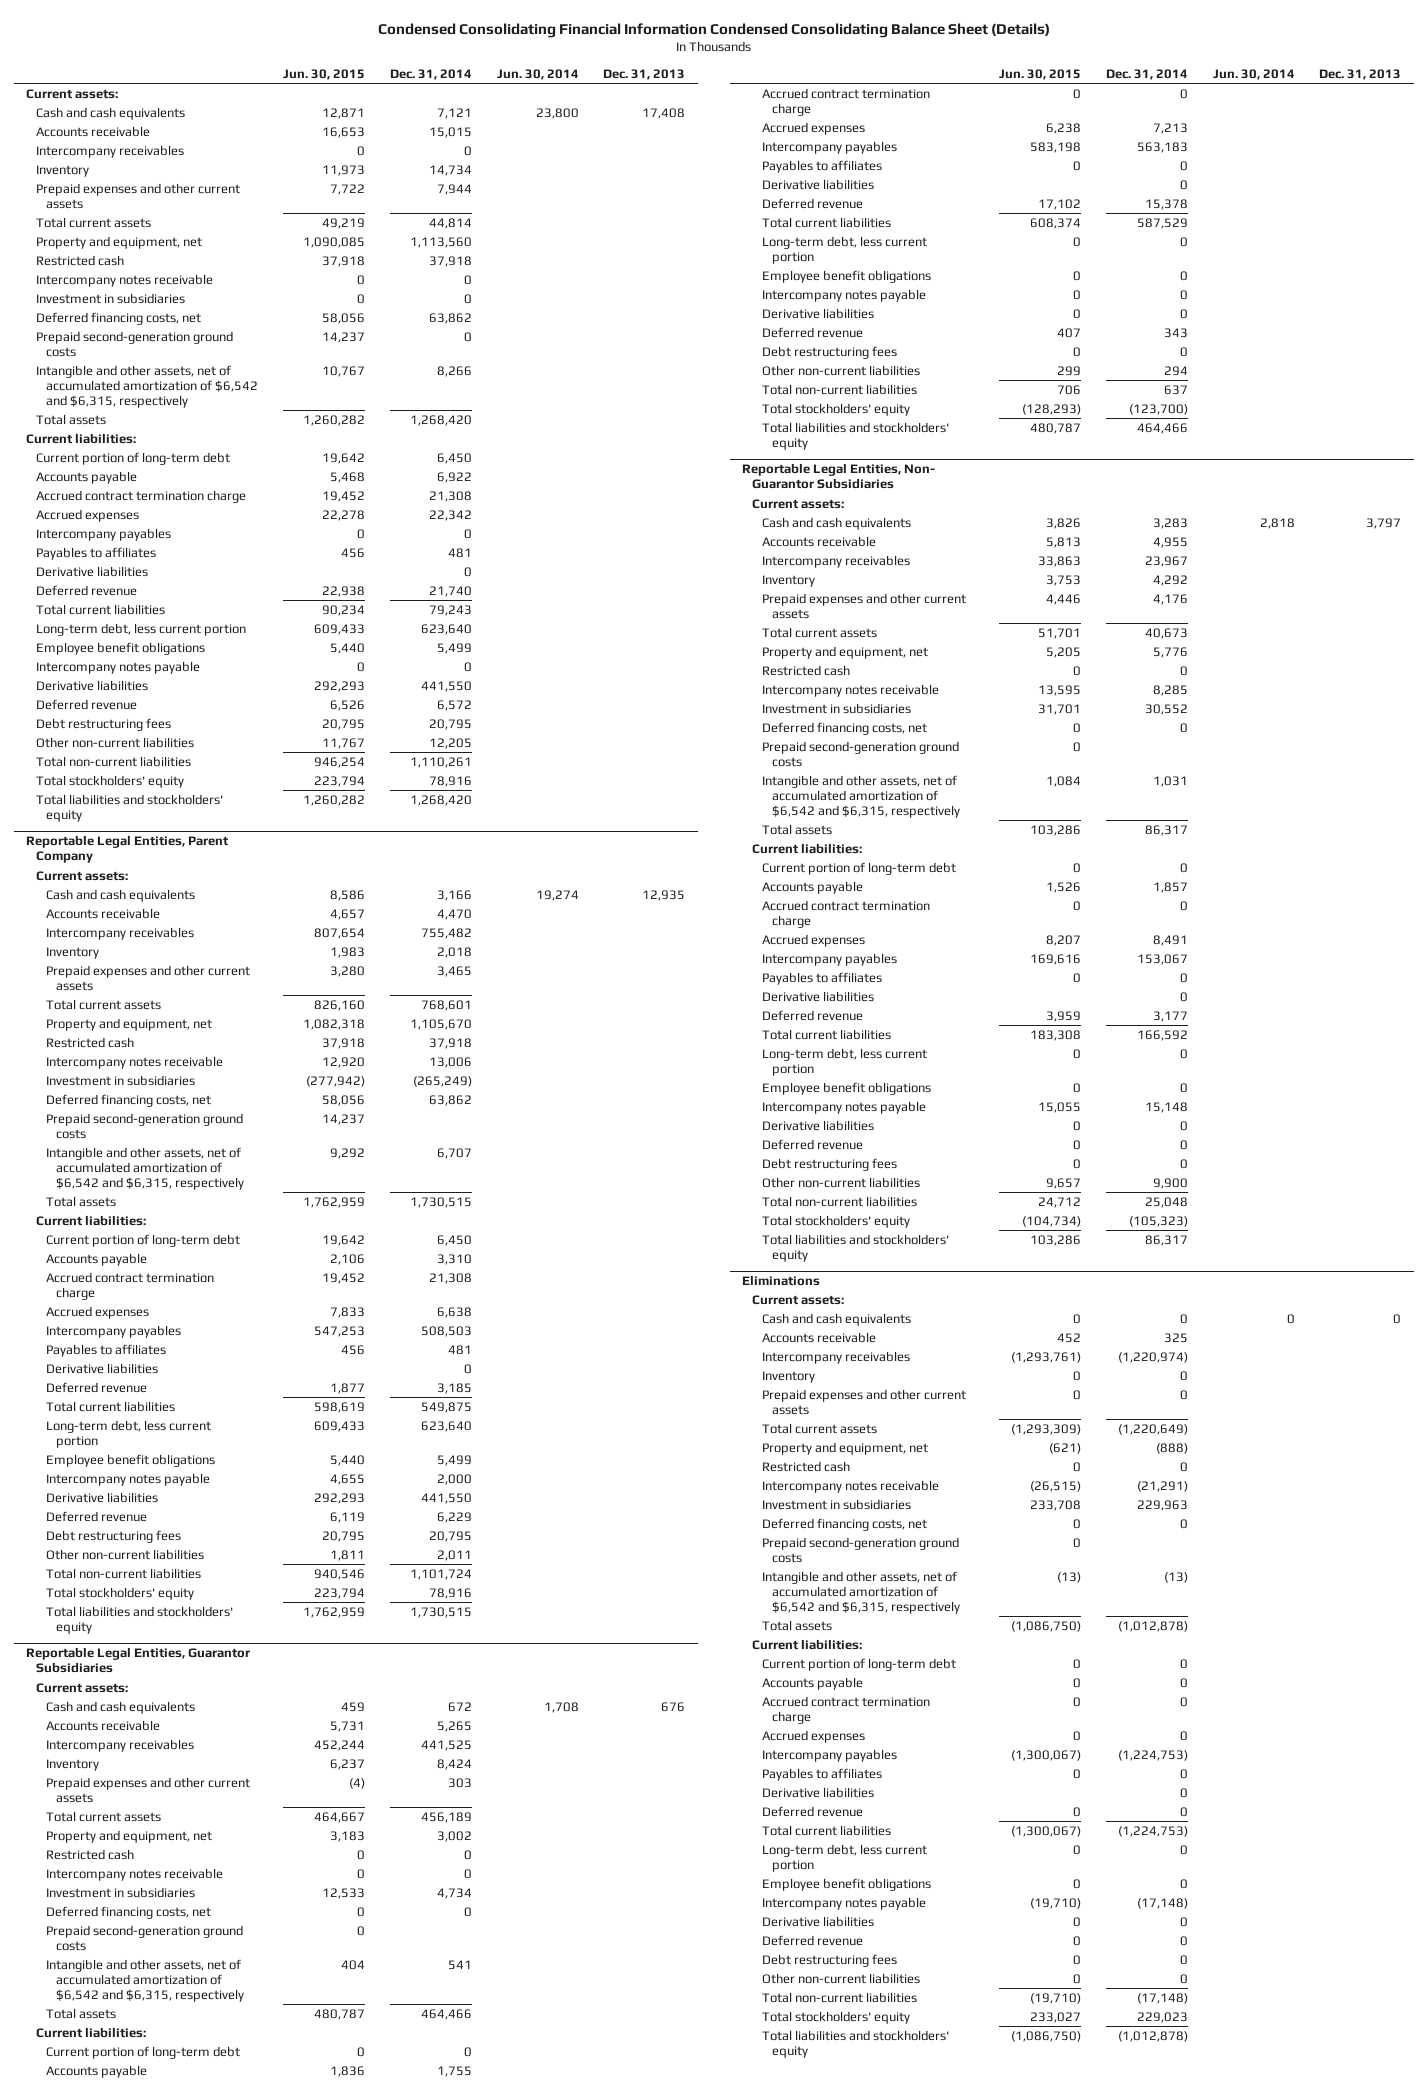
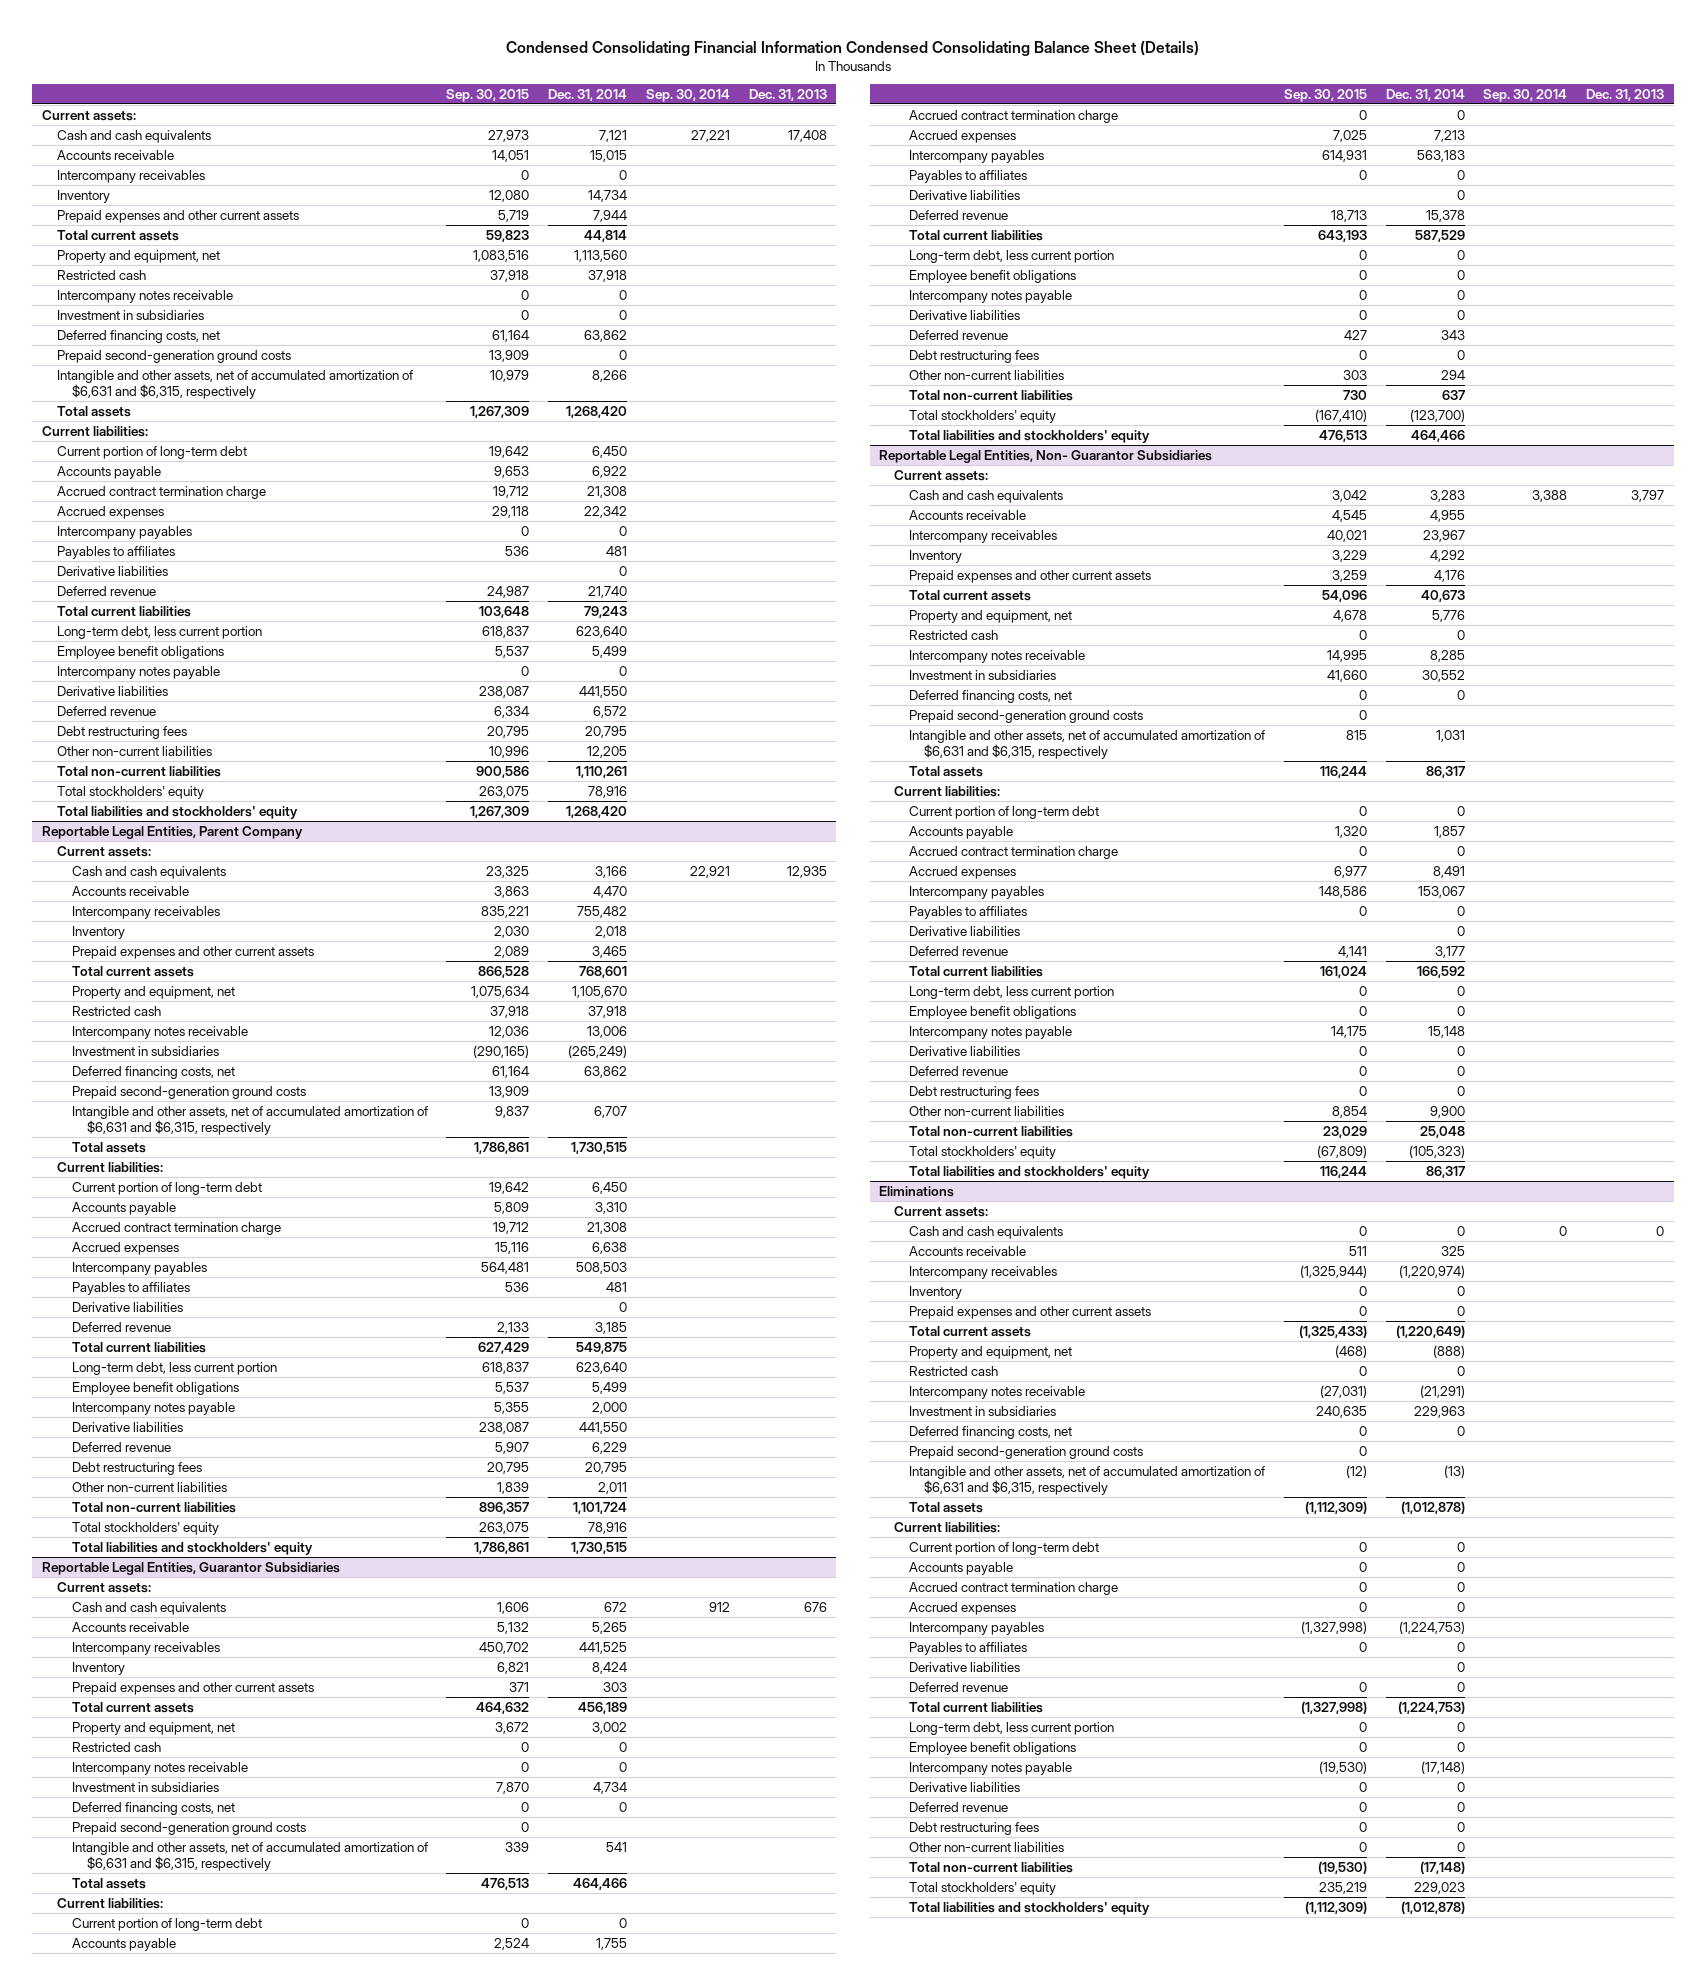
[282,68,365,80] Jun. 30, 2015 -> none
[496,68,579,80] Jun. 30, 2014 -> none
none -> [446,88,530,102] Sep. 30, 2015
none -> [646,88,731,102] Sep. 30, 2014
[36,364,259,409] Intangible and other assets, net of accumulated amortization of $6,542 and $6,315, respectively -> [56,369,413,399] Intangible and other assets, net of accumulated amortization of $6,631 and $6,315, respectively
[46,1146,244,1191] Intangible and other assets, net of accumulated amortization of $6,542 and $6,315, respectively -> [71,1105,428,1135] Intangible and other assets, net of accumulated amortization of $6,631 and $6,315, respectively
[46,1958,244,2003] Intangible and other assets, net of accumulated amortization of $6,542 and $6,315, respectively -> [71,1841,428,1871] Intangible and other assets, net of accumulated amortization of $6,631 and $6,315, respectively
[762,774,960,819] Intangible and other assets, net of accumulated amortization of $6,542 and $6,315, respectively -> [908,729,1265,759] Intangible and other assets, net of accumulated amortization of $6,631 and $6,315, respectively
[762,1570,960,1615] Intangible and other assets, net of accumulated amortization of $6,542 and $6,315, respectively -> [908,1465,1265,1495] Intangible and other assets, net of accumulated amortization of $6,631 and $6,315, respectively

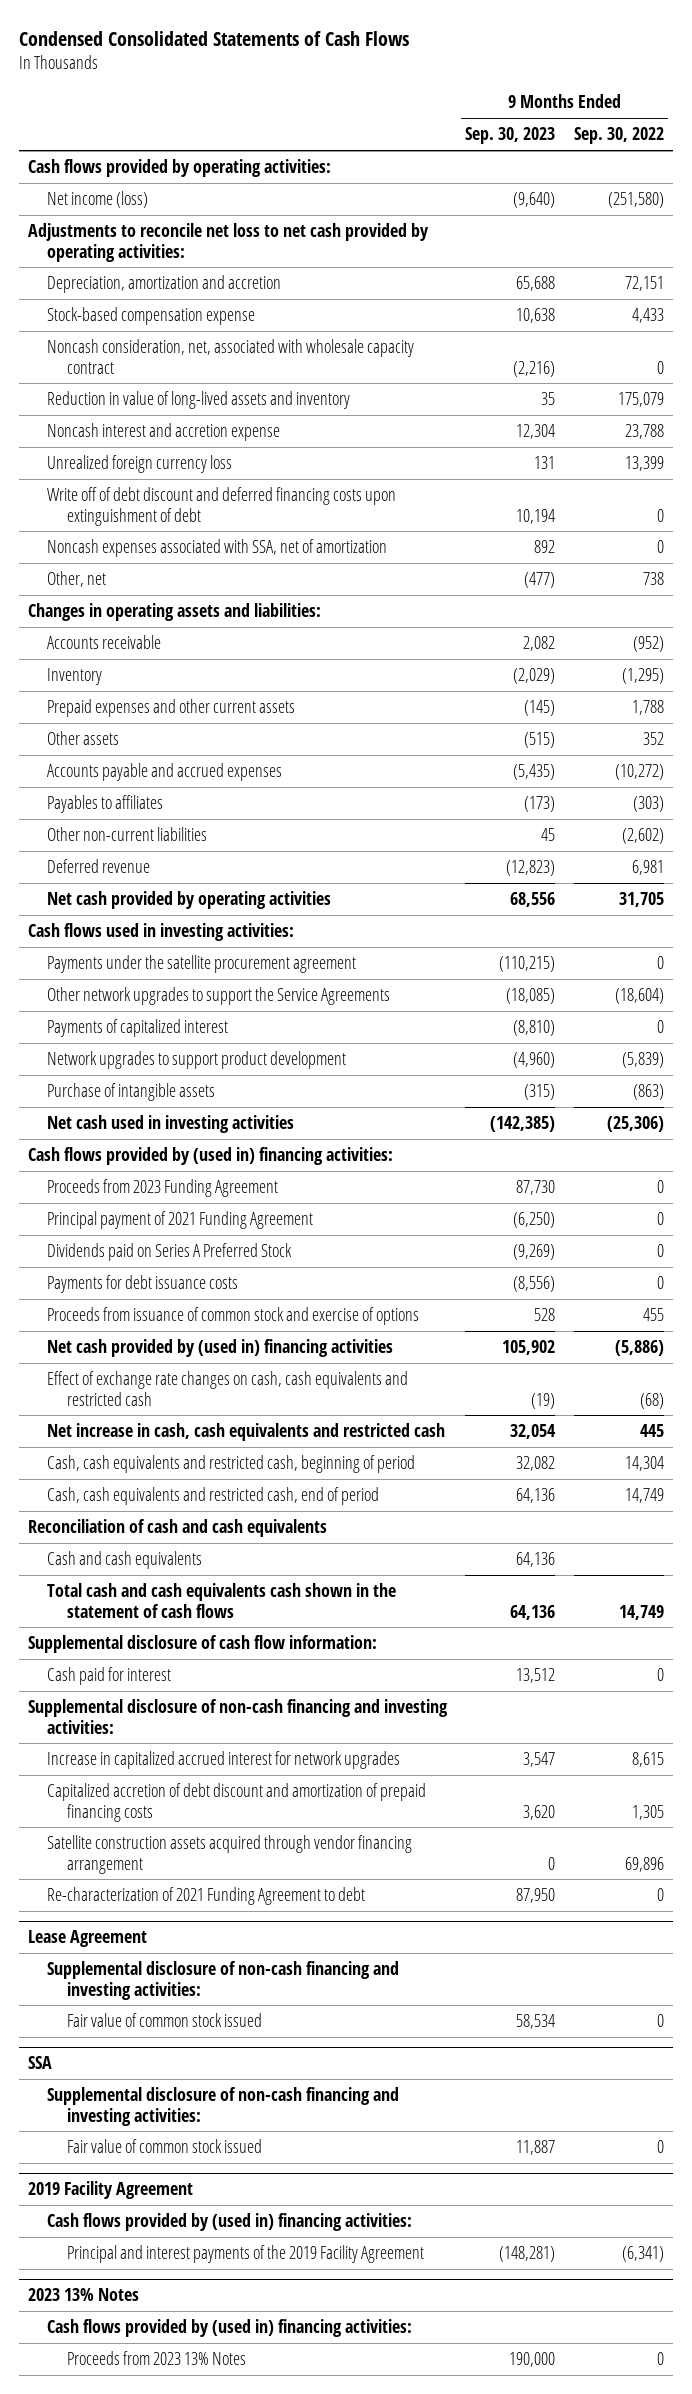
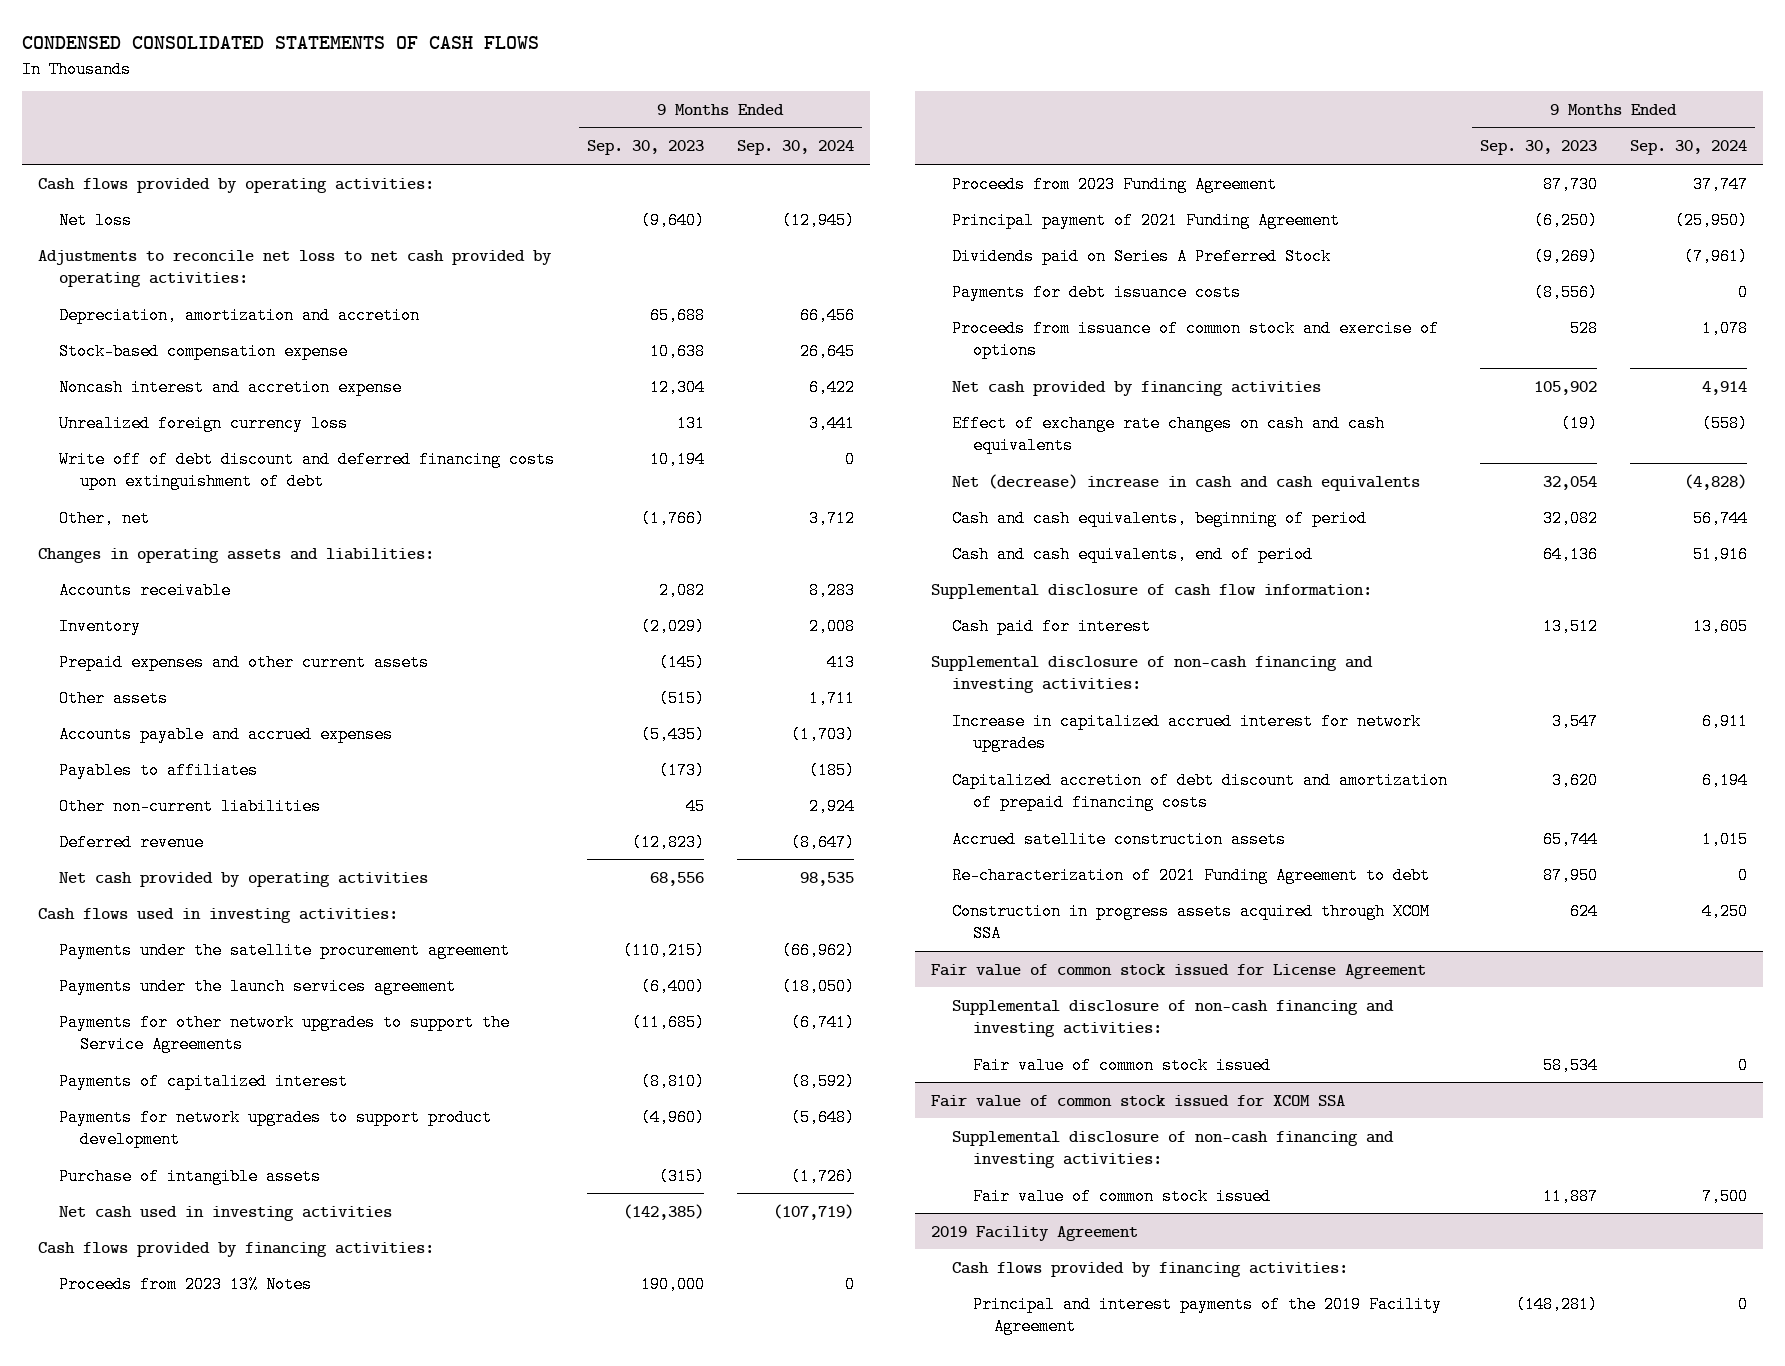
[18,30,409,46] Condensed Consolidated Statements of Cash Flows -> [21,36,539,50] CONDENSED CONSOLIDATED STATEMENTS OF CASH FLOWS
[573,127,664,145] Sep. 30, 2022 -> none
none -> [736,140,854,156] Sep. 30, 2024
[47,191,149,209] Net income (loss) -> [59,211,133,229] Net loss
[47,339,415,374] Noncash consideration, net, associated with wholesale capacity contract -> none
[47,391,351,410] Reduction in value of long-lived assets and inventory -> none
[47,539,388,558] Noncash expenses associated with SSA, net of amortization -> none
[524,572,556,589] (477) -> [640,509,705,527] (1,766)
none -> [59,977,457,995] Payments under the launch services agreement
[47,987,391,1006] Other network upgrades to support the Service Agreements -> [59,1013,511,1054] Payments for other network upgrades to support the Service Agreements
[506,988,556,1005] (18,085) -> [631,1013,705,1031] (11,685)
[47,1051,347,1070] Network upgrades to support product development -> [59,1108,493,1149] Payments for network upgrades to support product development
[27,1147,393,1166] Cash flows provided by (used in) financing activities: -> [38,1241,435,1257] Cash flows provided by financing activities:
none -> [59,1275,313,1293] Proceeds from 2023 13% Notes
[27,1519,327,1538] Reconciliation of cash and cash equivalents -> none
[47,1551,203,1570] Cash and cash equivalents -> none
[47,1583,397,1618] Total cash and cash equivalents cash shown in the statement of cash flows -> none
[47,1339,394,1358] Net cash provided by (used in) financing activities -> [952,380,1322,396] Net cash provided by financing activities
[47,1371,409,1406] Effect of exchange rate changes on cash, cash equivalents and restricted cash -> [952,414,1386,455] Effect of exchange rate changes on cash and cash equivalents
[47,1423,446,1442] Net increase in cash, cash equivalents and restricted cash -> [952,473,1421,491] Net (decrease) increase in cash and cash equivalents
[47,1455,416,1474] Cash, cash equivalents and restricted cash, beginning of period -> [952,509,1368,527] Cash and cash equivalents, beginning of period
[47,1487,380,1506] Cash, cash equivalents and restricted cash, end of period -> [952,545,1314,563] Cash and cash equivalents, end of period
[47,1835,413,1874] Satellite construction assets acquired through vendor financing arrangement -> none
none -> [952,830,1287,848] Accrued satellite construction assets
none -> [952,902,1431,943] Construction in progress assets acquired through XCOM SSA
[27,1930,147,1948] Lease Agreement -> [931,963,1427,979] Fair value of common stock issued for License Agreement
[27,2056,52,2070] SSA -> [931,1094,1346,1107] Fair value of common stock issued for XCOM SSA
[47,2213,413,2232] Cash flows provided by (used in) financing activities: -> [952,1261,1349,1277] Cash flows provided by financing activities:
[27,2288,139,2302] 2023 13% Notes -> none
[47,2319,413,2338] Cash flows provided by (used in) financing activities: -> none
[66,2351,246,2366] Proceeds from 2023 13% Notes -> none

